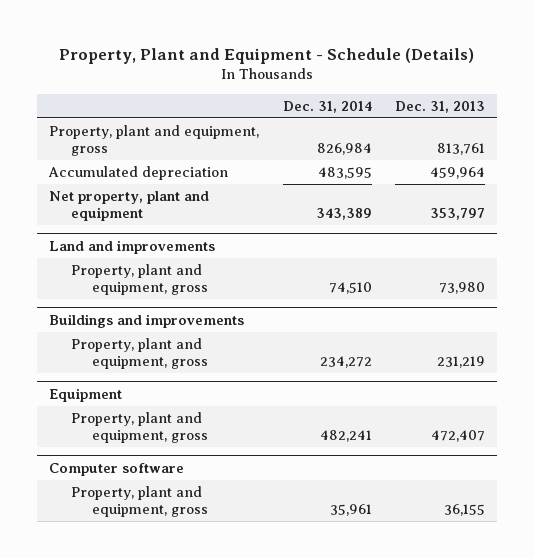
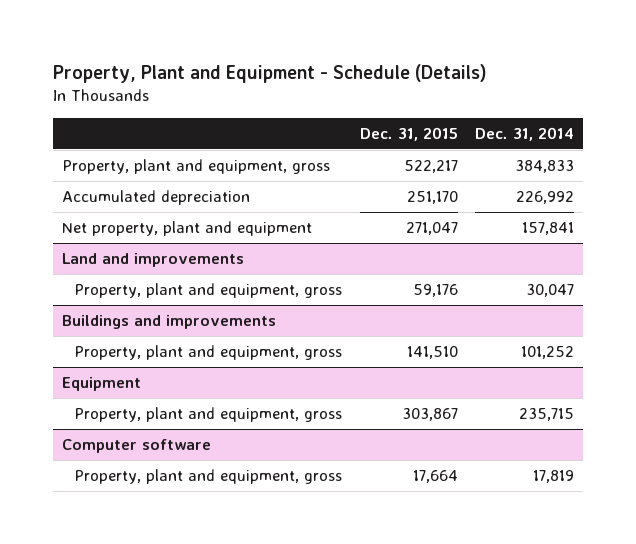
[395,100,486,113] Dec. 31, 2013 -> none
none -> [359,126,458,141] Dec. 31, 2015
[316,143,372,156] 826,984 -> [515,160,575,174] 384,833
[317,167,372,180] 483,595 -> [516,191,575,205] 226,992
[315,208,372,221] 343,389 -> [522,222,575,236] 157,841
[328,282,372,295] 74,510 -> [526,284,575,298] 30,047
[319,356,372,369] 234,272 -> [521,346,575,360] 101,252
[319,430,372,443] 482,241 -> [519,408,575,422] 235,715
[329,504,372,517] 35,961 -> [533,470,575,484] 17,819

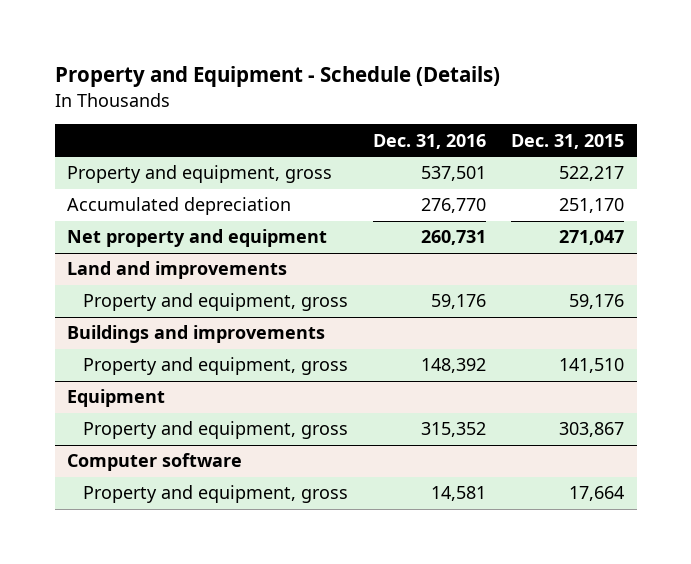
[53,63,488,83] Property, Plant and Equipment - Schedule (Details) -> [54,66,500,88] Property and Equipment - Schedule (Details)
[475,126,575,141] Dec. 31, 2014 -> none
none -> [373,133,487,149] Dec. 31, 2016
[61,159,330,175] Property, plant and equipment, gross -> [67,165,333,184] Property and equipment, gross
[61,221,312,237] Net property, plant and equipment -> [67,229,328,248] Net property and equipment
[73,283,342,299] Property, plant and equipment, gross -> [82,293,348,312] Property and equipment, gross
[73,345,342,361] Property, plant and equipment, gross -> [82,357,348,376] Property and equipment, gross
[73,407,342,423] Property, plant and equipment, gross -> [82,421,348,440] Property and equipment, gross
[73,469,342,485] Property, plant and equipment, gross -> [82,485,348,504] Property and equipment, gross

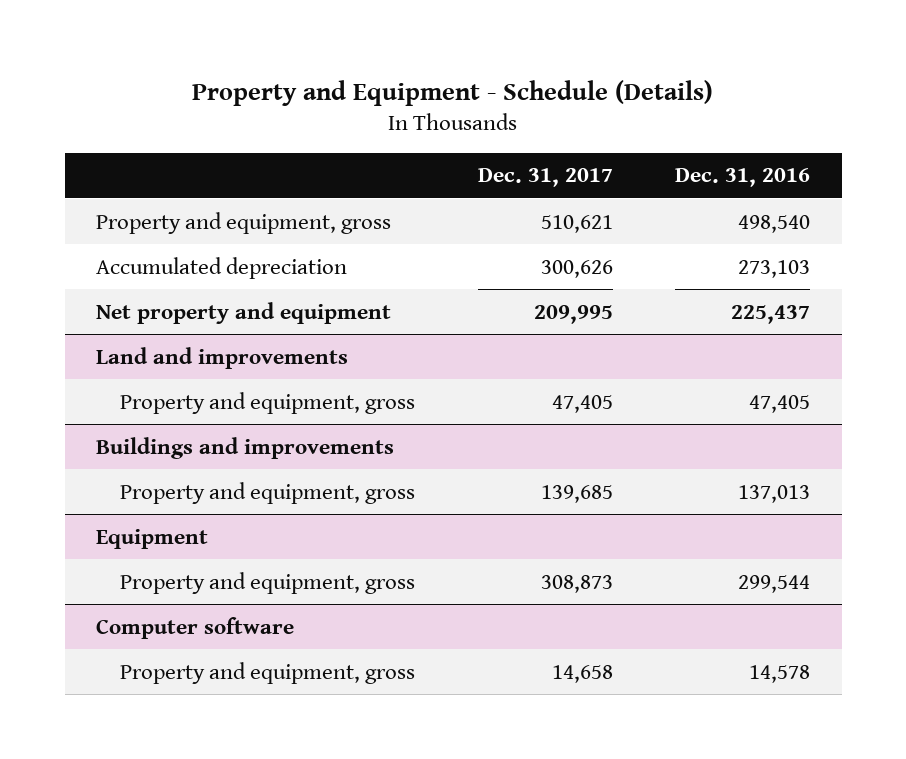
[511,133,625,149] Dec. 31, 2015 -> none
none -> [477,168,613,188] Dec. 31, 2017
[421,166,487,182] 537,501 -> [738,214,811,233] 498,540
[421,198,487,214] 276,770 -> [738,259,811,278] 273,103
[421,230,487,246] 260,731 -> [731,304,811,324] 225,437
[431,294,487,310] 59,176 -> [749,394,811,413] 47,405
[421,358,487,374] 148,392 -> [738,484,811,503] 137,013
[421,422,487,438] 315,352 -> [738,574,811,593] 299,544
[431,486,487,502] 14,581 -> [749,664,811,683] 14,578

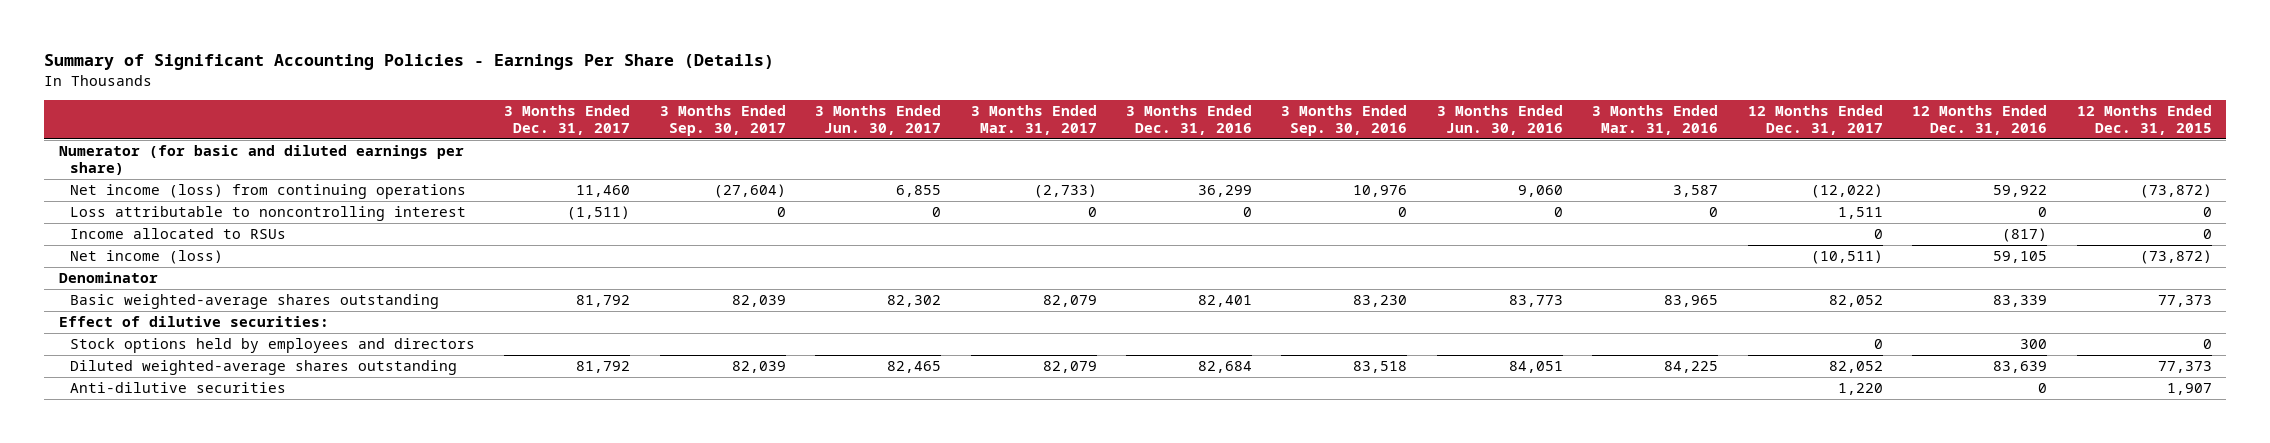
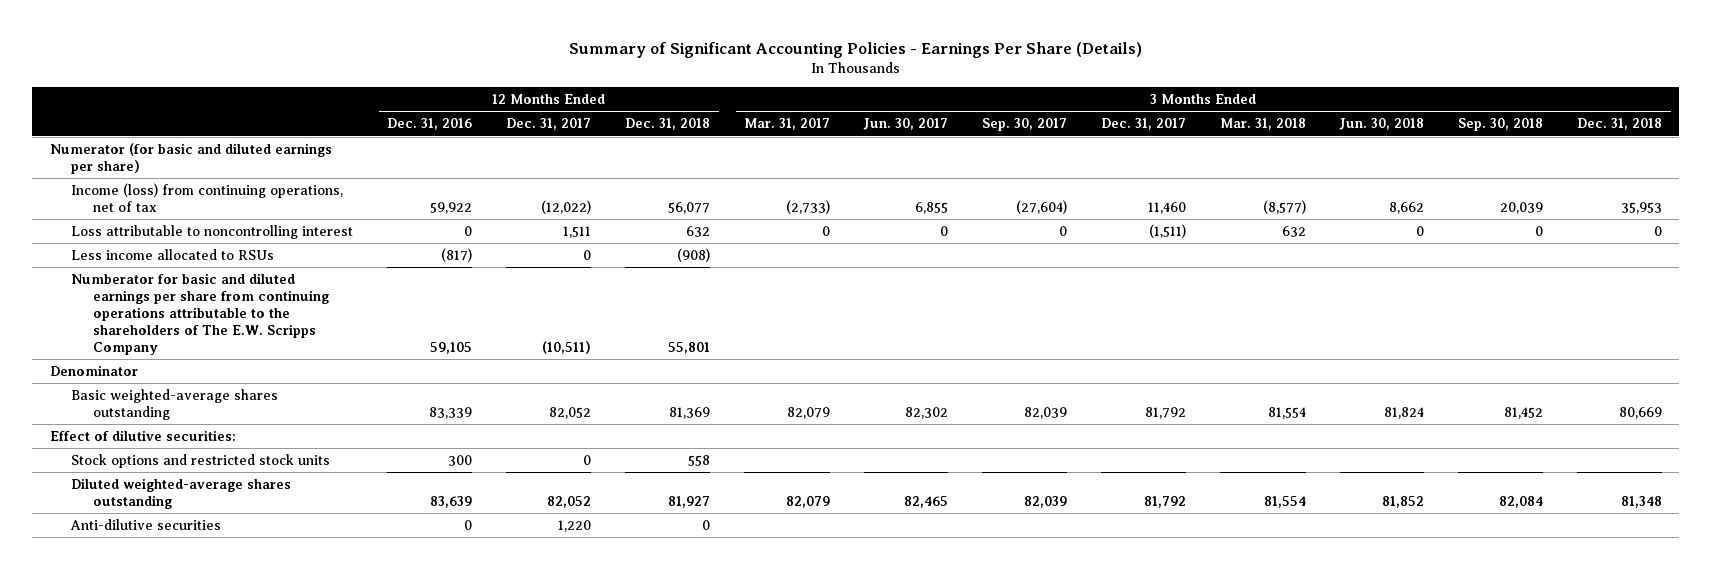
[1126,105,1253,135] 3 Months Ended Dec. 31, 2016 -> none
[1281,105,1408,136] 3 Months Ended Sep. 30, 2016 -> none
[1436,105,1563,135] 3 Months Ended Jun. 30, 2016 -> none
[1592,105,1719,135] 3 Months Ended Mar. 31, 2016 -> none
[2076,105,2212,135] 12 Months Ended Dec. 31, 2015 -> none
none -> [625,118,711,131] Dec. 31, 2018
none -> [1220,118,1307,131] Mar. 31, 2018
none -> [1339,118,1425,131] Jun. 30, 2018
none -> [1458,118,1544,132] Sep. 30, 2018
none -> [1577,118,1663,131] Dec. 31, 2018
[69,184,466,200] Net income (loss) from continuing operations -> [71,182,344,212] Income (loss) from continuing operations, net of tax
[69,228,286,240] Income allocated to RSUs -> [71,248,275,260] Less income allocated to RSUs
[69,250,223,265] Net income (loss) -> [71,272,329,355] Numberator for basic and diluted earnings per share from continuing operations attributable to the shareholders of The E.W. Scripps Company
[69,338,475,354] Stock options held by employees and directors -> [71,453,331,468] Stock options and restricted stock units

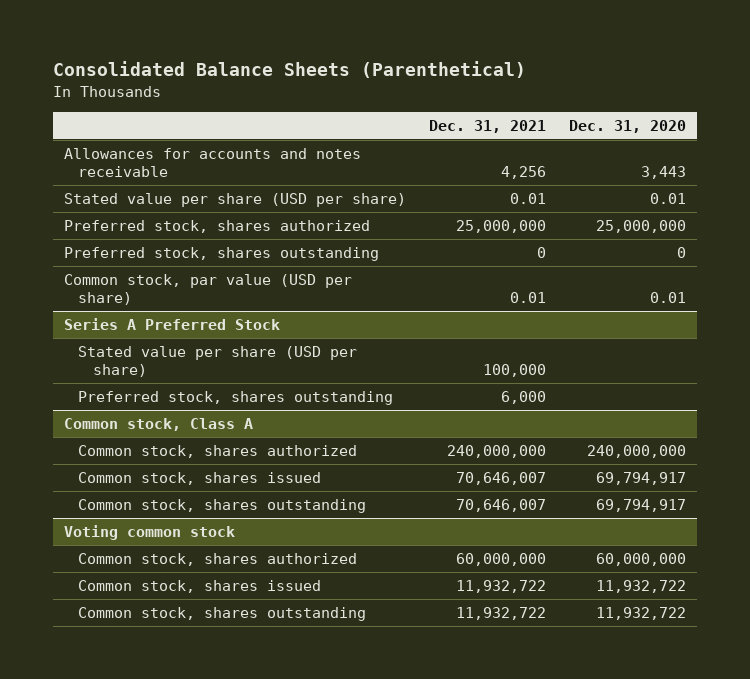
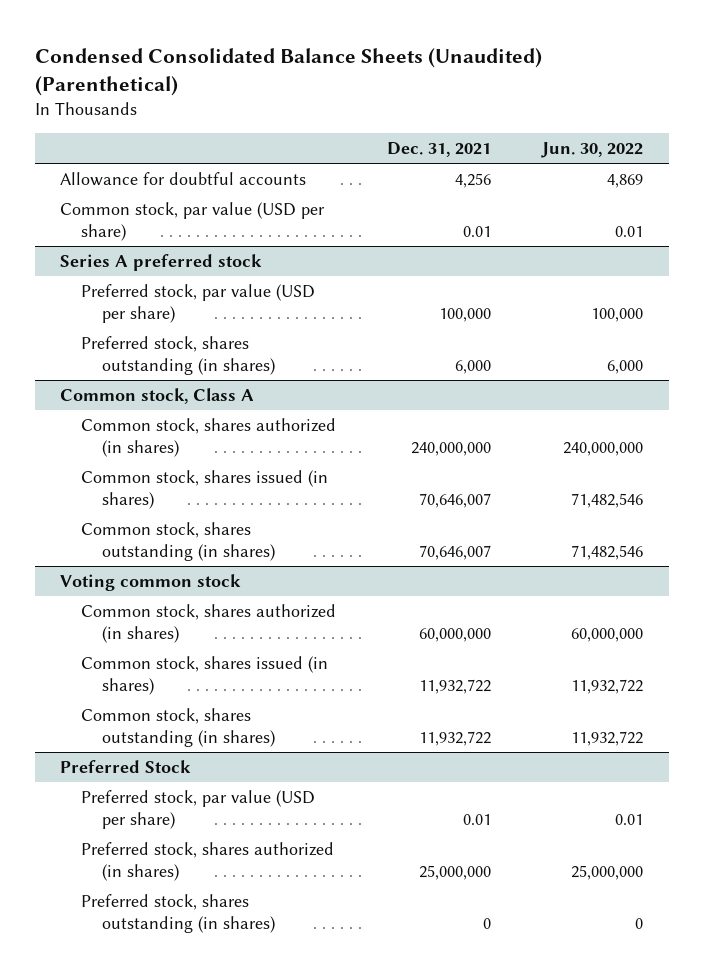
[52,61,526,79] Consolidated Balance Sheets (Parenthetical) -> [34,47,542,96] Condensed Consolidated Balance Sheets (Unaudited) (Parenthetical)
[568,119,686,133] Dec. 31, 2020 -> none
none -> [541,141,644,158] Jun. 30, 2022
[64,192,407,207] Stated value per share (USD per share) -> none
[64,219,371,233] Preferred stock, shares authorized -> none
[64,246,380,261] Preferred stock, shares outstanding -> none
[64,147,362,178] Allowances for accounts and notes receivable -> [60,171,307,186] Allowance for doubtful accounts
[64,317,281,330] Series A Preferred Stock -> [60,253,263,271] Series A preferred stock
[78,345,358,378] Stated value per share (USD per share) -> [81,283,316,323] Preferred stock, par value (USD per share)
[78,390,394,405] Preferred stock, shares outstanding -> [81,335,276,375] Preferred stock, shares outstanding (in shares)
[78,444,358,458] Common stock, shares authorized -> [81,417,337,457] Common stock, shares authorized (in shares)
[78,471,322,485] Common stock, shares issued -> [81,469,329,509] Common stock, shares issued (in shares)
[78,498,367,513] Common stock, shares outstanding -> [81,521,276,561] Common stock, shares outstanding (in shares)
[78,552,358,566] Common stock, shares authorized -> [81,603,337,643] Common stock, shares authorized (in shares)
[78,579,322,593] Common stock, shares issued -> [81,655,329,695] Common stock, shares issued (in shares)
[78,606,367,621] Common stock, shares outstanding -> [81,707,276,747] Common stock, shares outstanding (in shares)
none -> [60,759,192,773] Preferred Stock
none -> [81,789,316,829] Preferred stock, par value (USD per share)
none -> [81,841,335,881] Preferred stock, shares authorized (in shares)
none -> [81,893,276,933] Preferred stock, shares outstanding (in shares)

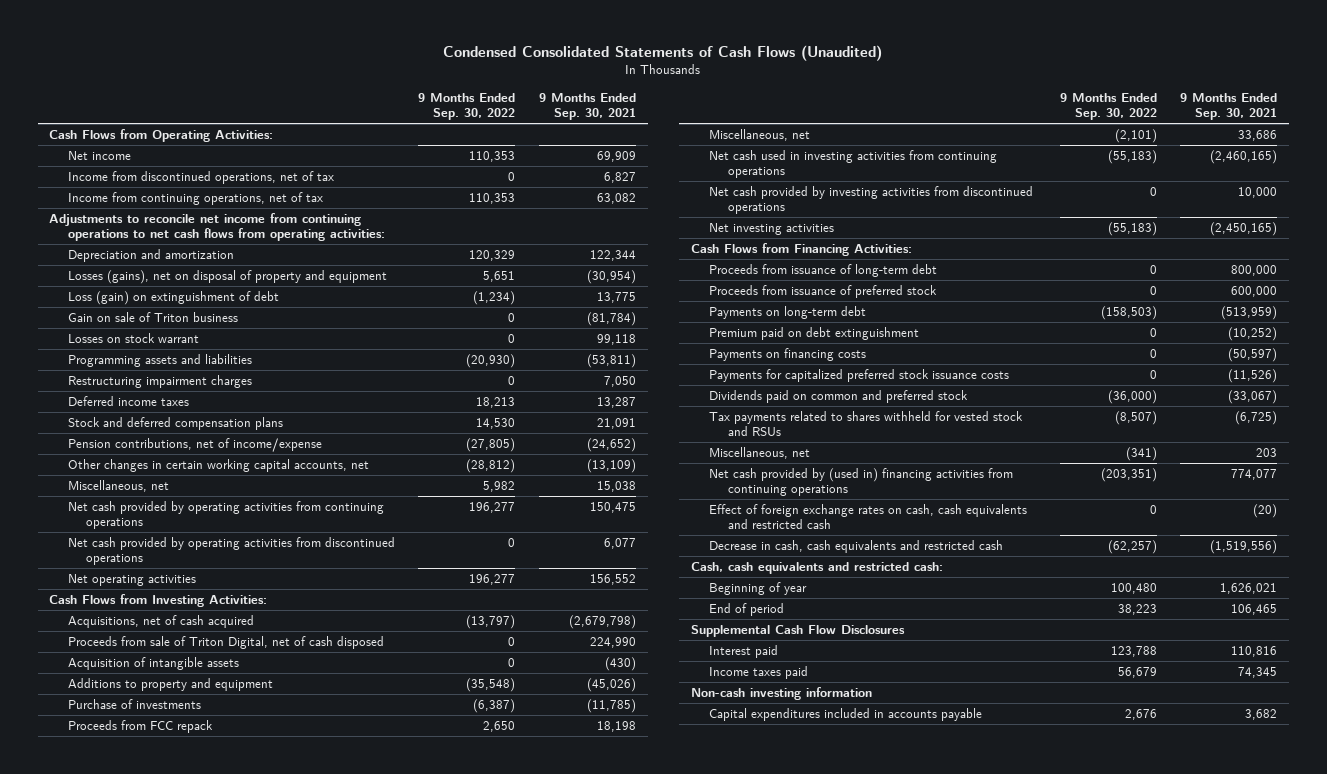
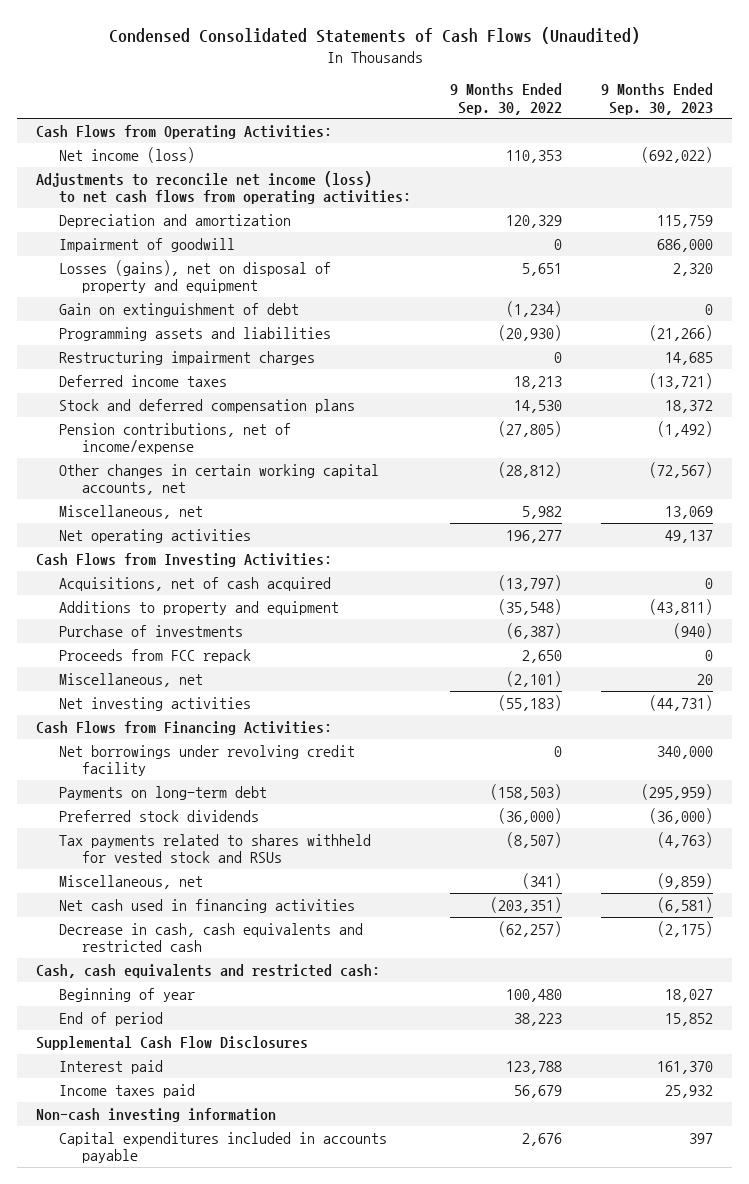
[538,92,636,120] 9 Months Ended Sep. 30, 2021 -> none
none -> [601,82,714,115] 9 Months Ended Sep. 30, 2023
[67,171,334,185] Income from discontinued operations, net of tax -> none
[67,192,323,206] Income from continuing operations, net of tax -> none
[67,151,131,161] Net income -> [59,146,196,163] Net income (loss)
[49,213,385,242] Adjustments to reconcile net income from continuing operations to net cash flows from operating activities: -> [36,170,412,205] Adjustments to reconcile net income (loss) to net cash flows from operating activities:
none -> [59,237,236,252] Impairment of goodwill
[67,312,238,323] Gain on sale of Triton business -> none
[67,333,199,344] Losses on stock warrant -> none
[67,291,279,306] Loss (gain) on extinguishment of debt -> [59,302,300,317] Gain on extinguishment of debt
[67,501,384,530] Net cash provided by operating activities from continuing operations -> none
[67,537,395,566] Net cash provided by operating activities from discontinued operations -> none
[67,636,384,650] Proceeds from sale of Triton Digital, net of cash disposed -> none
[67,657,239,671] Acquisition of intangible assets -> none
[709,150,998,179] Net cash used in investing activities from continuing operations -> none
[709,186,1034,215] Net cash provided by investing activities from discontinued operations -> none
[709,264,938,278] Proceeds from issuance of long-term debt -> none
[709,285,938,299] Proceeds from issuance of preferred stock -> none
none -> [59,744,356,777] Net borrowings under revolving credit facility
[709,327,920,341] Premium paid on debt extinguishment -> none
[709,348,867,362] Payments on financing costs -> none
[709,369,1010,383] Payments for capitalized preferred stock issuance costs -> none
[709,390,969,404] Dividends paid on common and preferred stock -> none
none -> [59,809,260,822] Preferred stock dividends
[709,504,1028,530] Effect of foreign exchange rates on cash, cash equivalents and restricted cash -> none
[709,468,1014,497] Net cash provided by (used in) financing activities from continuing operations -> [59,898,356,913] Net cash used in financing activities

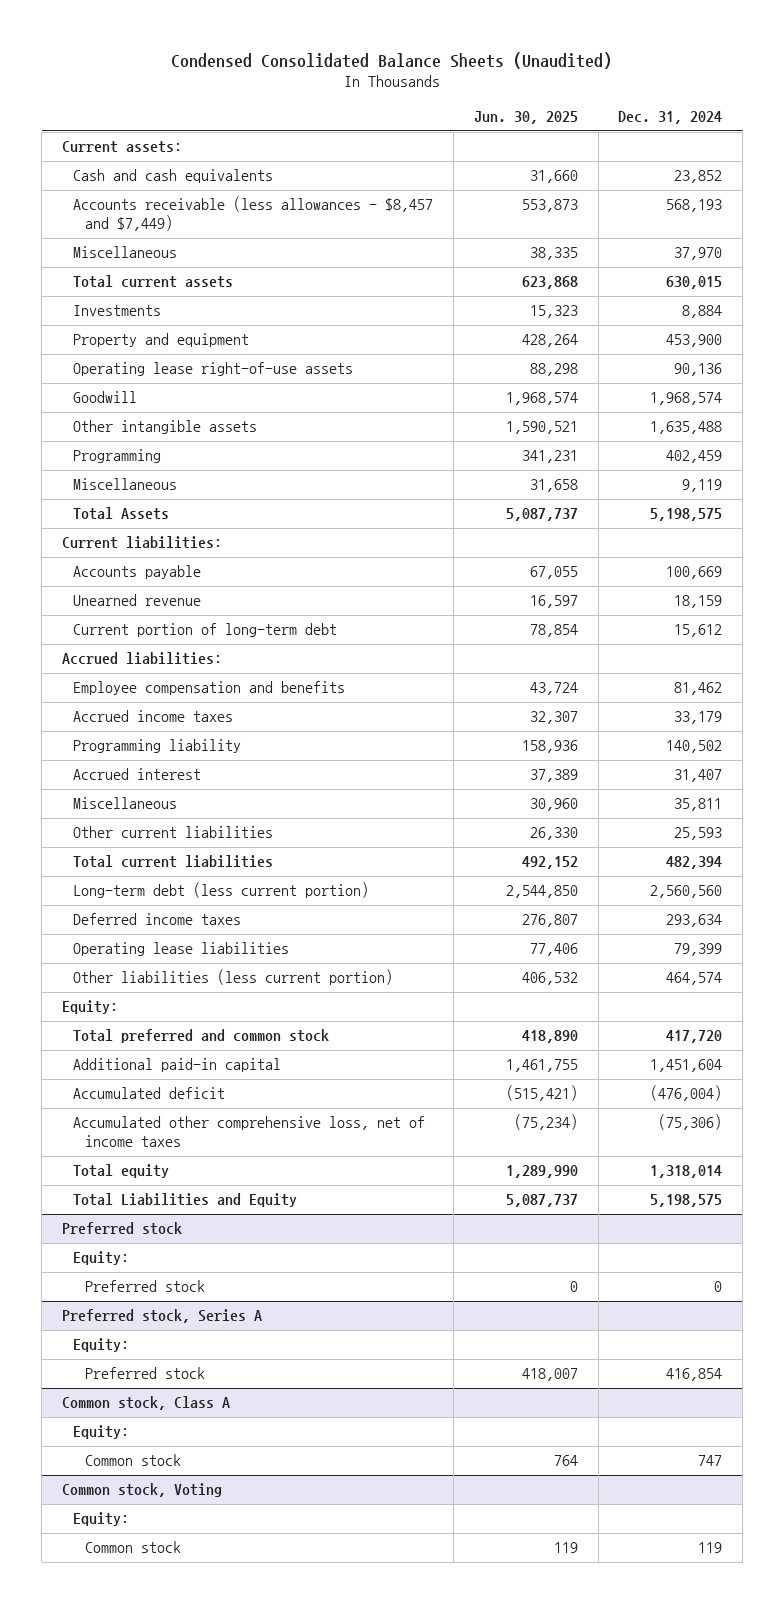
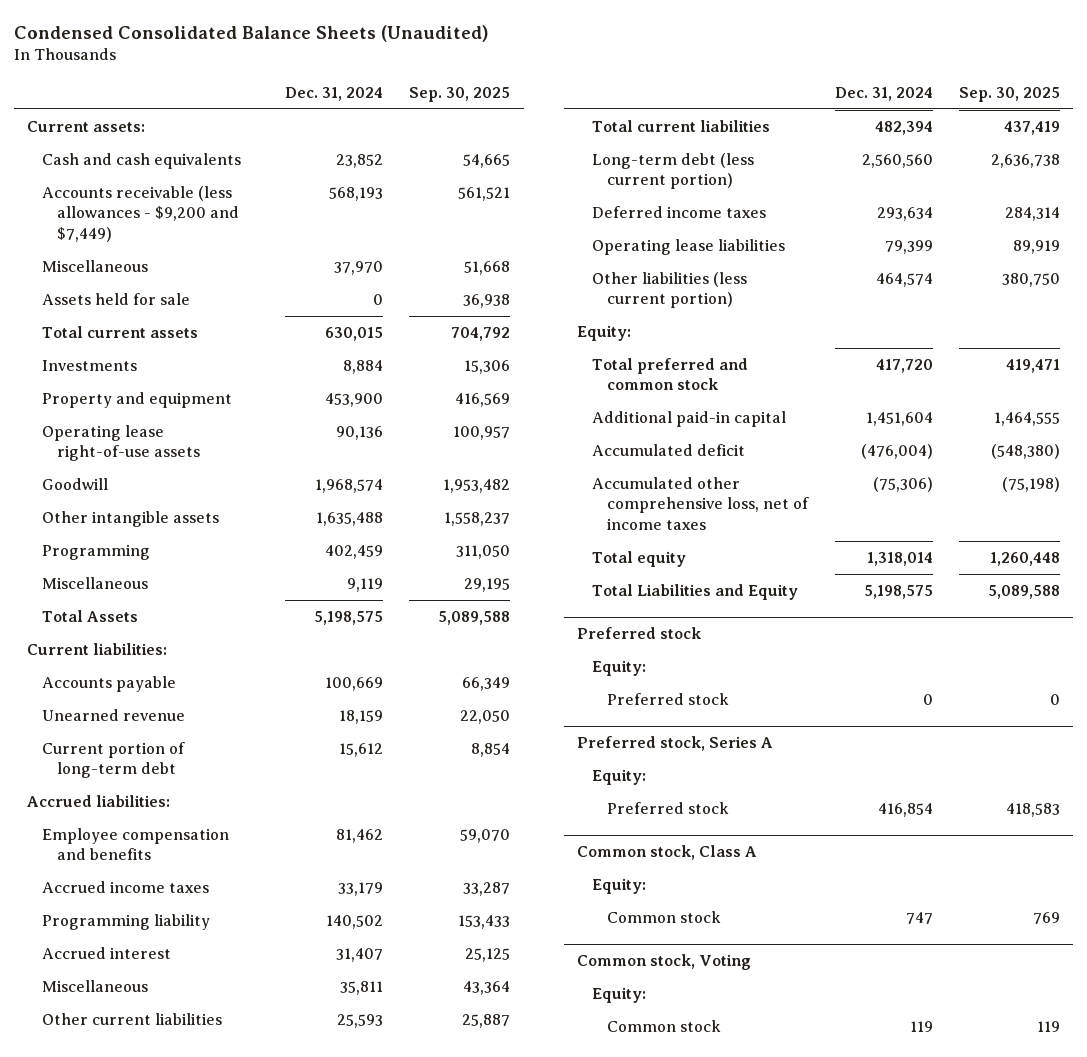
[473,111,578,125] Jun. 30, 2025 -> none
none -> [409,86,511,102] Sep. 30, 2025
[73,196,434,232] Accounts receivable (less allowances - $8,457 and $7,449) -> [42,185,240,242] Accounts receivable (less allowances - $9,200 and $7,449)
none -> [42,292,191,305] Assets held for sale

